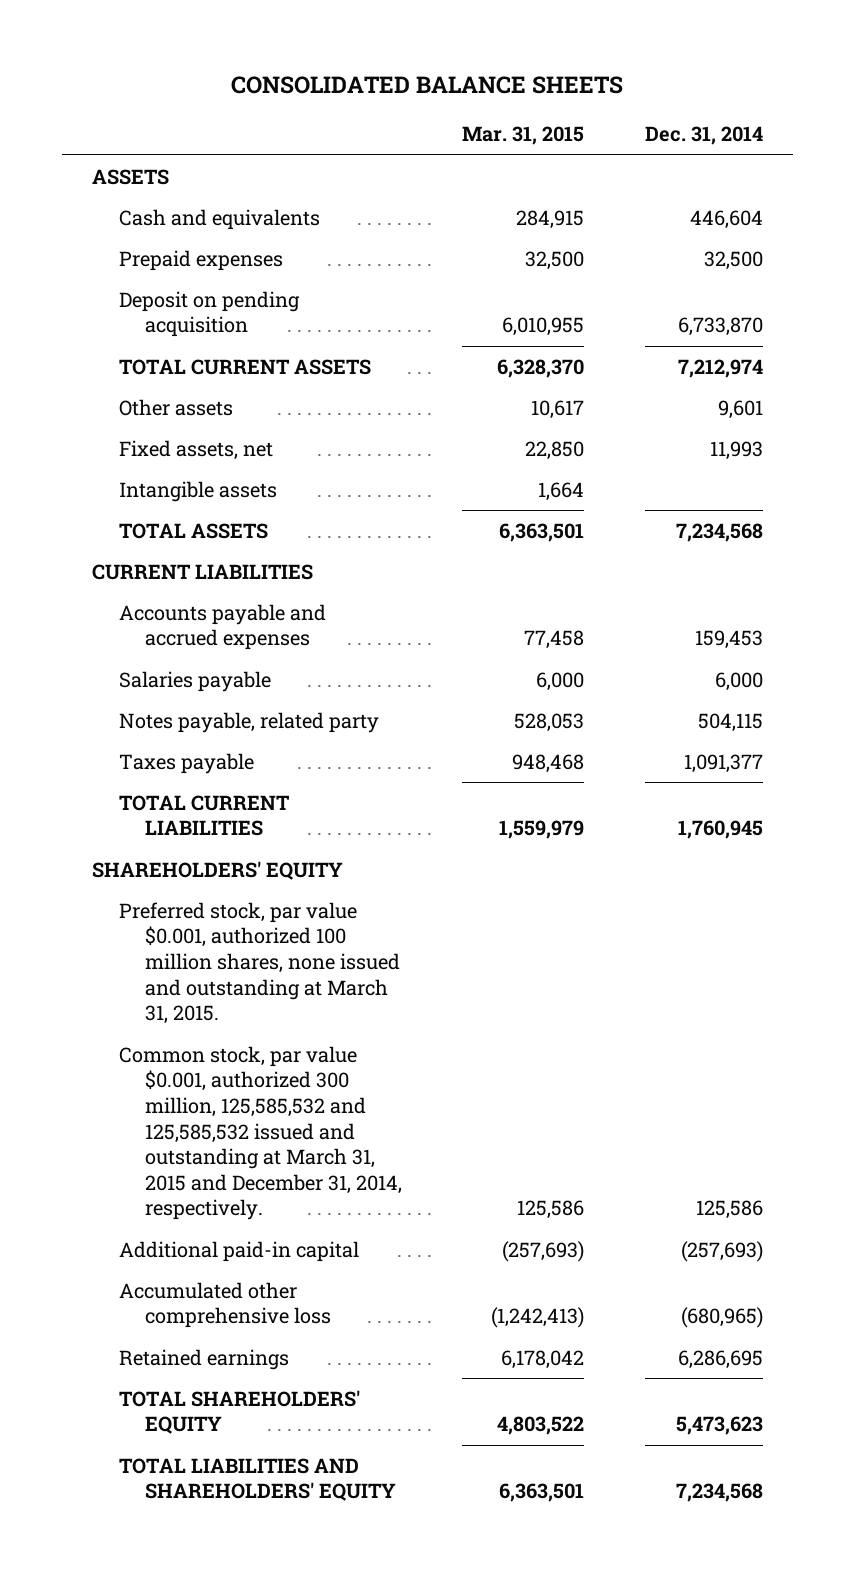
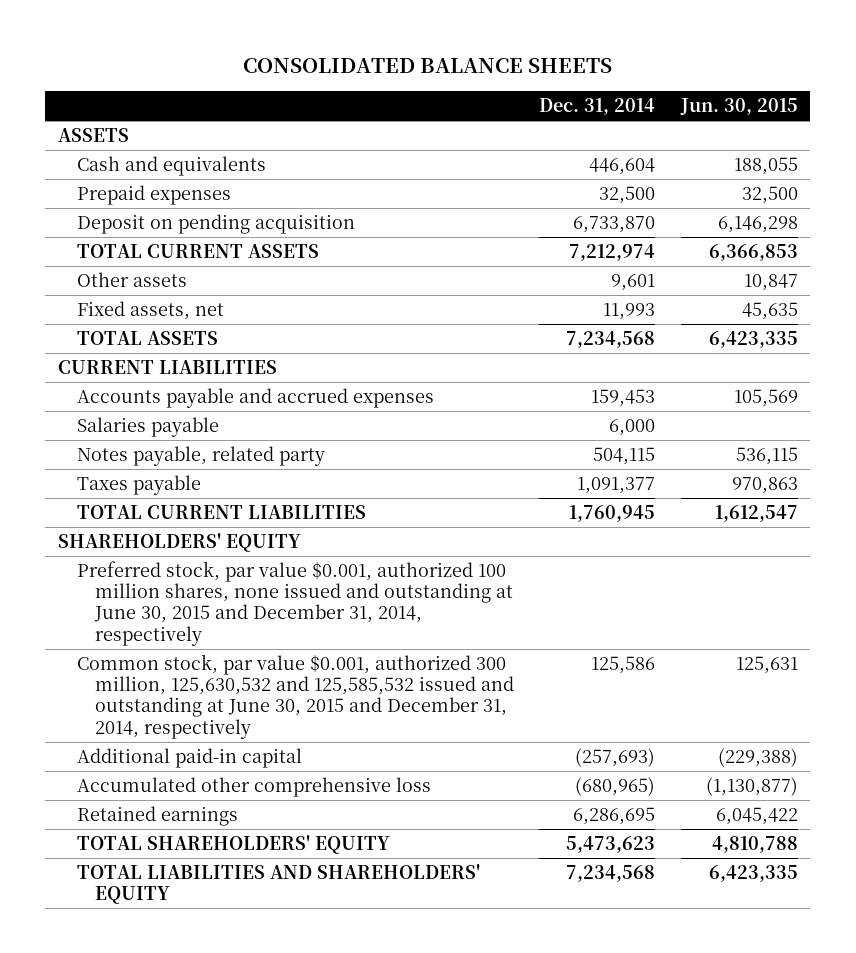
[462,126,585,146] Mar. 31, 2015 -> none
none -> [679,98,798,116] Jun. 30, 2015
[118,480,277,502] Intangible assets -> none
[118,901,401,1025] Preferred stock, par value $0.001, authorized 100 million shares, none issued and outstanding at March 31, 2015. -> [76,561,514,646] Preferred stock, par value $0.001, authorized 100 million shares, none issued and outstanding at June 30, 2015 and December 31, 2014, respectively
[118,1045,403,1221] Common stock, par value $0.001, authorized 300 million, 125,585,532 and 125,585,532 issued and outstanding at March 31, 2015 and December 31, 2014, respectively. -> [76,654,515,739] Common stock, par value $0.001, authorized 300 million, 125,630,532 and 125,585,532 issued and outstanding at June 30, 2015 and December 31, 2014, respectively

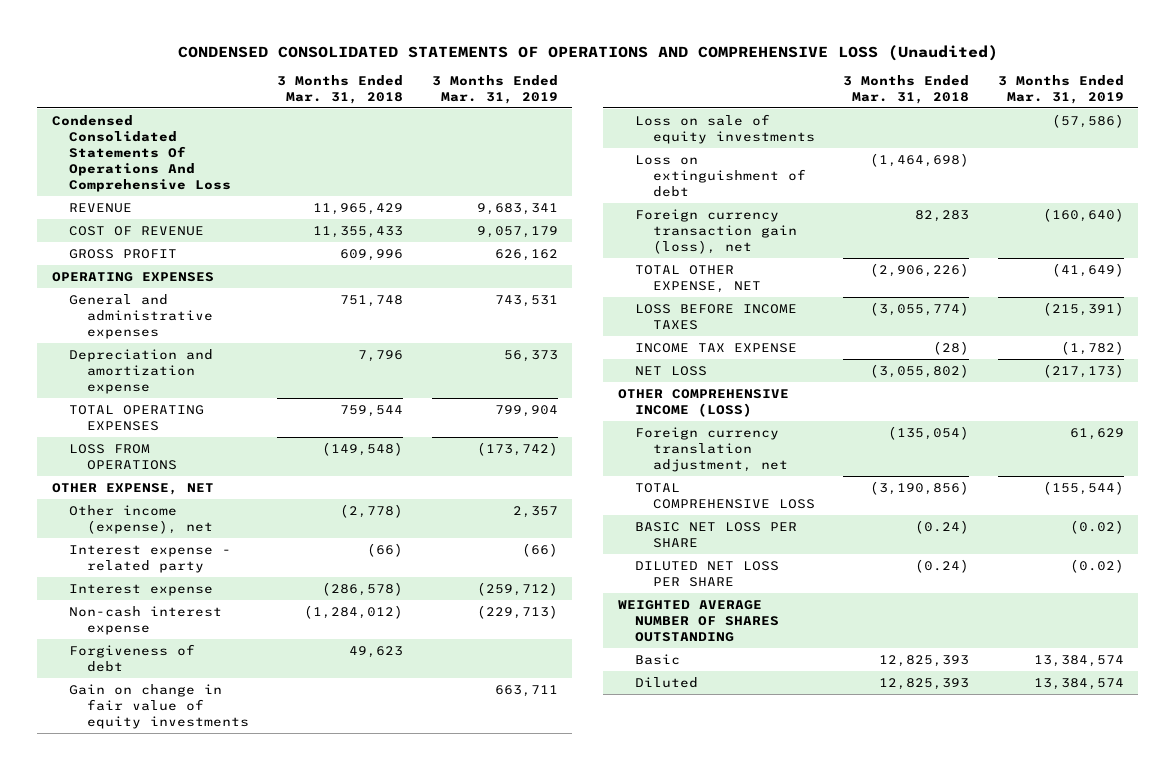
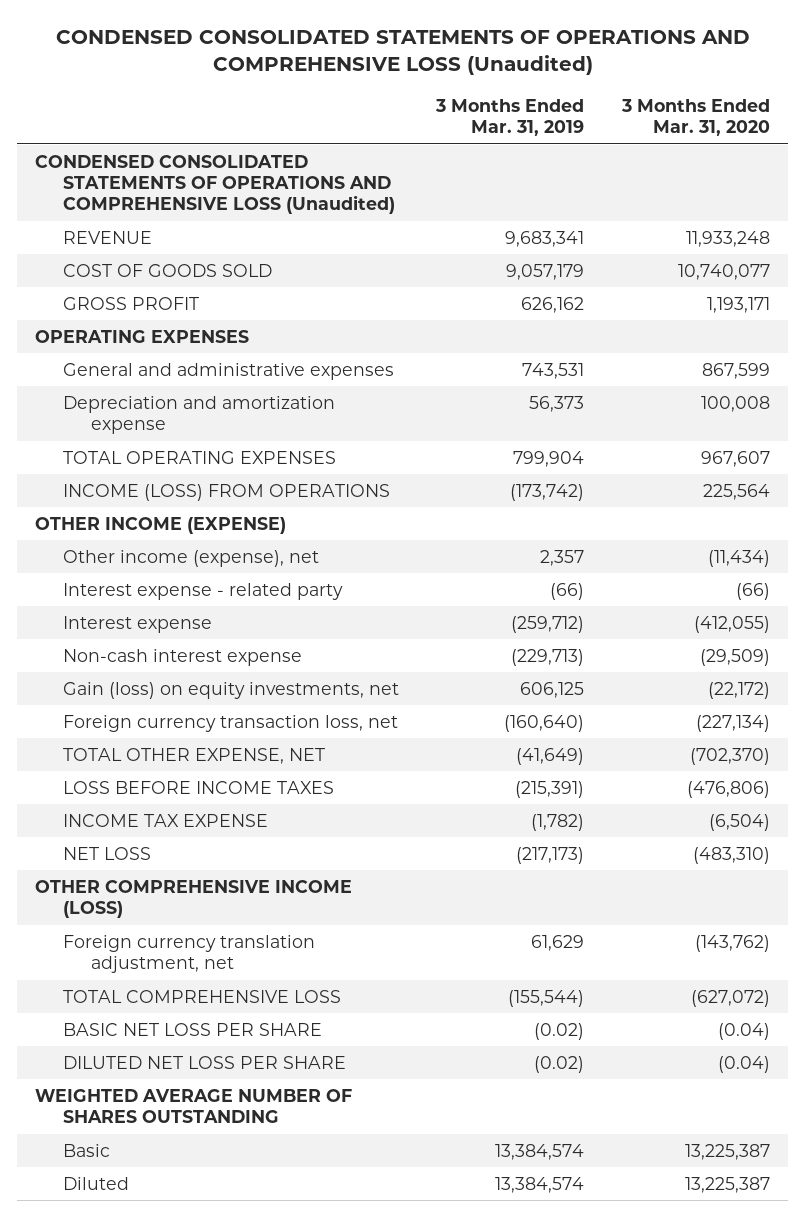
[277,75,404,105] 3 Months Ended Mar. 31, 2018 -> none
none -> [620,98,770,137] 3 Months Ended Mar. 31, 2020
[51,114,232,192] Condensed Consolidated Statements Of Operations And Comprehensive Loss -> [35,154,396,215] CONDENSED CONSOLIDATED STATEMENTS OF OPERATIONS AND COMPREHENSIVE LOSS (Unaudited)
[69,225,205,236] COST OF REVENUE -> [63,263,273,277] COST OF GOODS SOLD
[69,443,177,470] LOSS FROM OPERATIONS -> [63,483,391,501] INCOME (LOSS) FROM OPERATIONS
[51,482,214,495] OTHER EXPENSE, NET -> [35,516,287,534] OTHER INCOME (EXPENSE)
[69,643,196,672] Forgiveness of debt -> none
[69,683,249,729] Gain on change in fair value of equity investments -> none
[635,154,806,197] Loss on extinguishment of debt -> none
[635,113,815,144] Loss on sale of equity investments -> [63,681,400,699] Gain (loss) on equity investments, net
[1051,113,1124,128] (57,586) -> [520,681,585,698] 606,125
[635,208,797,254] Foreign currency transaction gain (loss), net -> [63,714,399,732] Foreign currency transaction loss, net

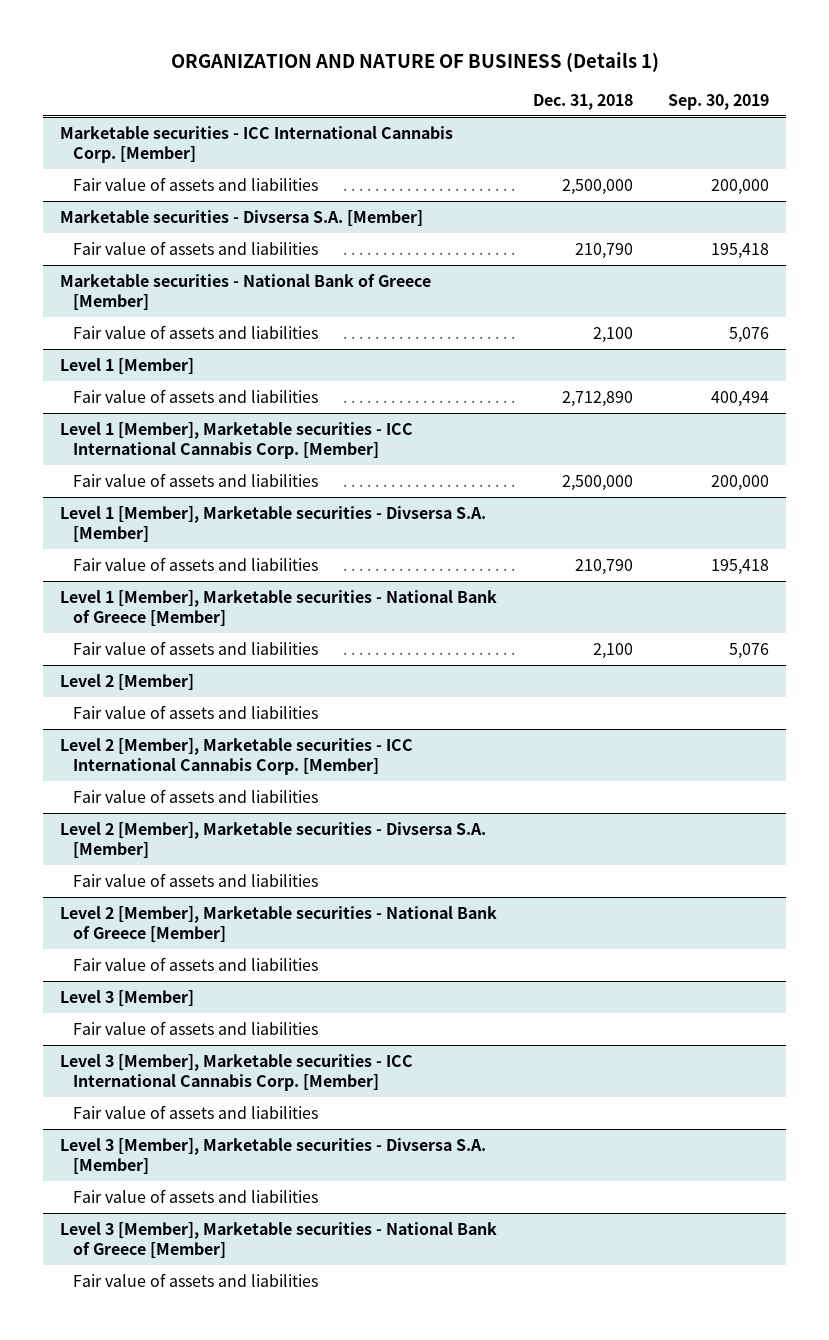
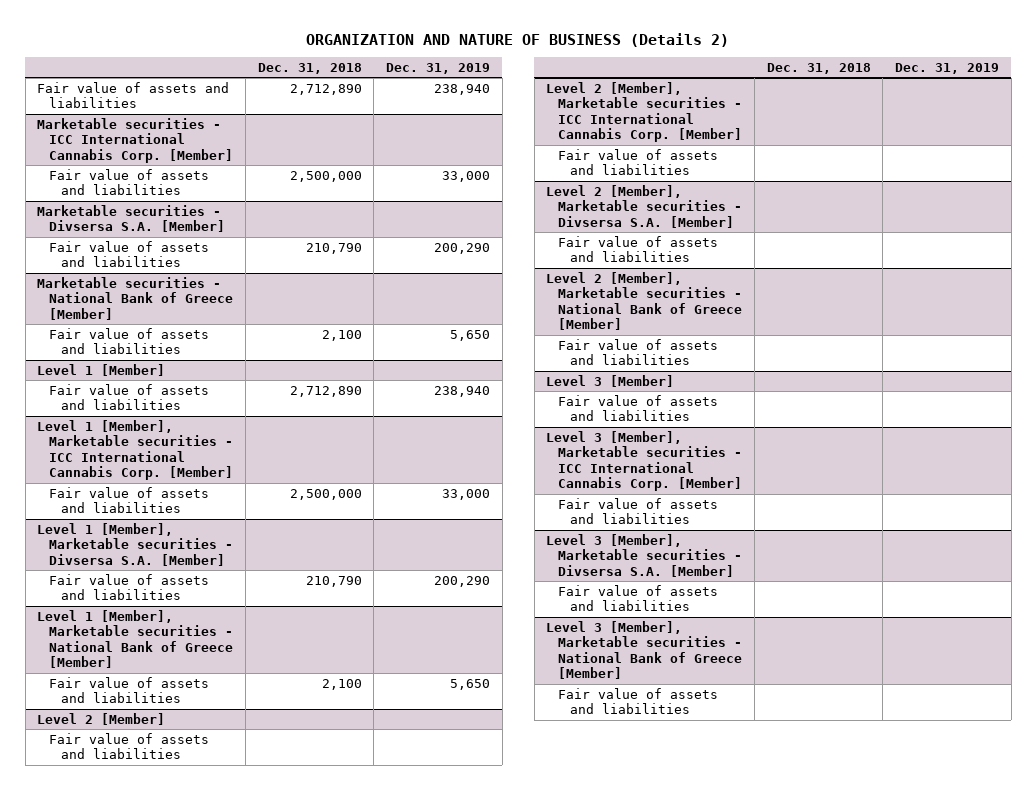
[170,51,659,72] ORGANIZATION AND NATURE OF BUSINESS (Details 1) -> [306,32,730,47] ORGANIZATION AND NATURE OF BUSINESS (Details 2)
[667,93,769,110] Sep. 30, 2019 -> none
none -> [386,63,491,75] Dec. 31, 2019
none -> [37,81,230,109] Fair value of assets and liabilities

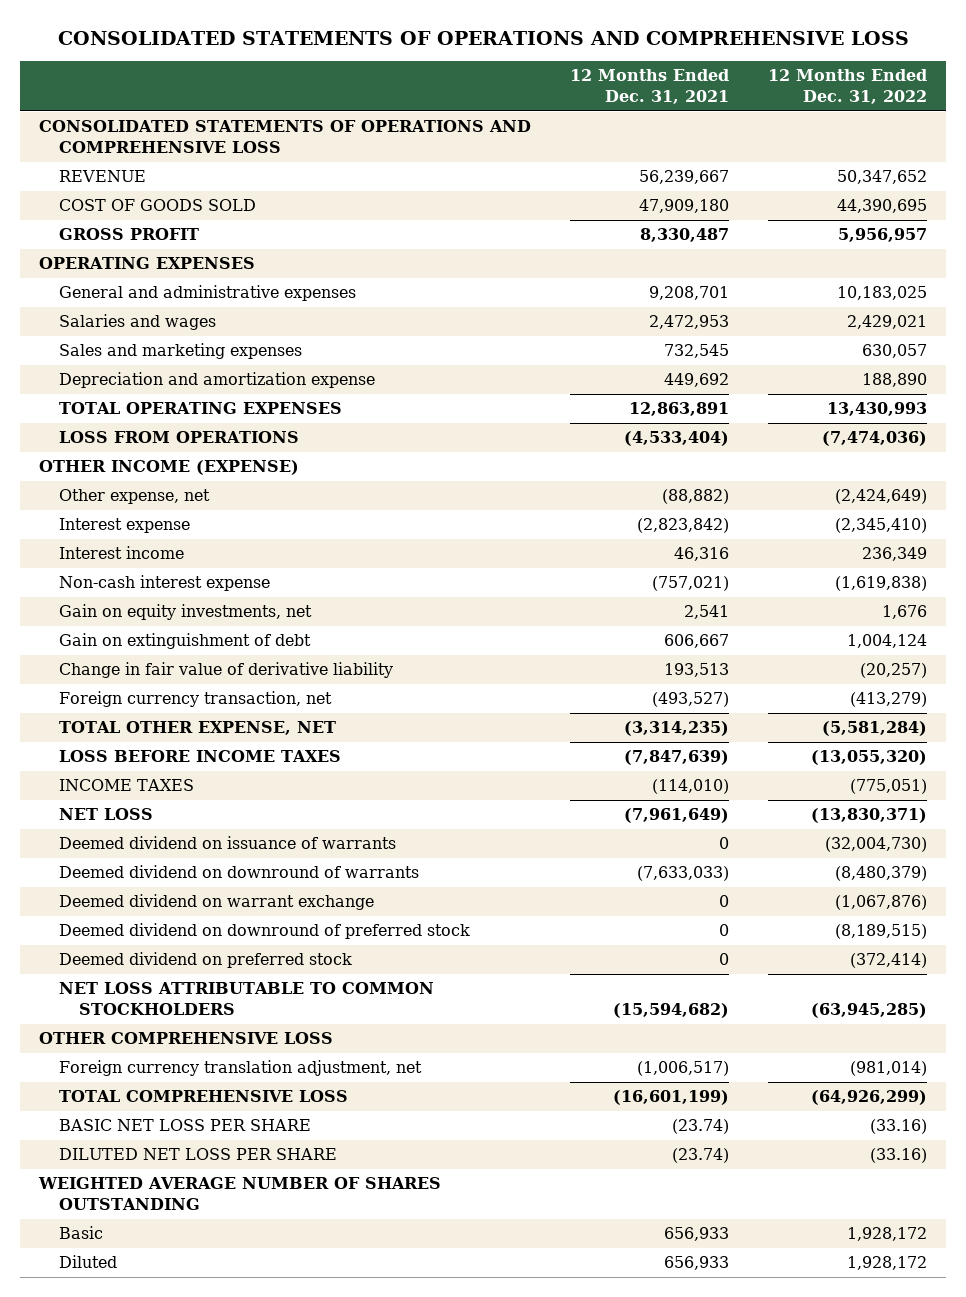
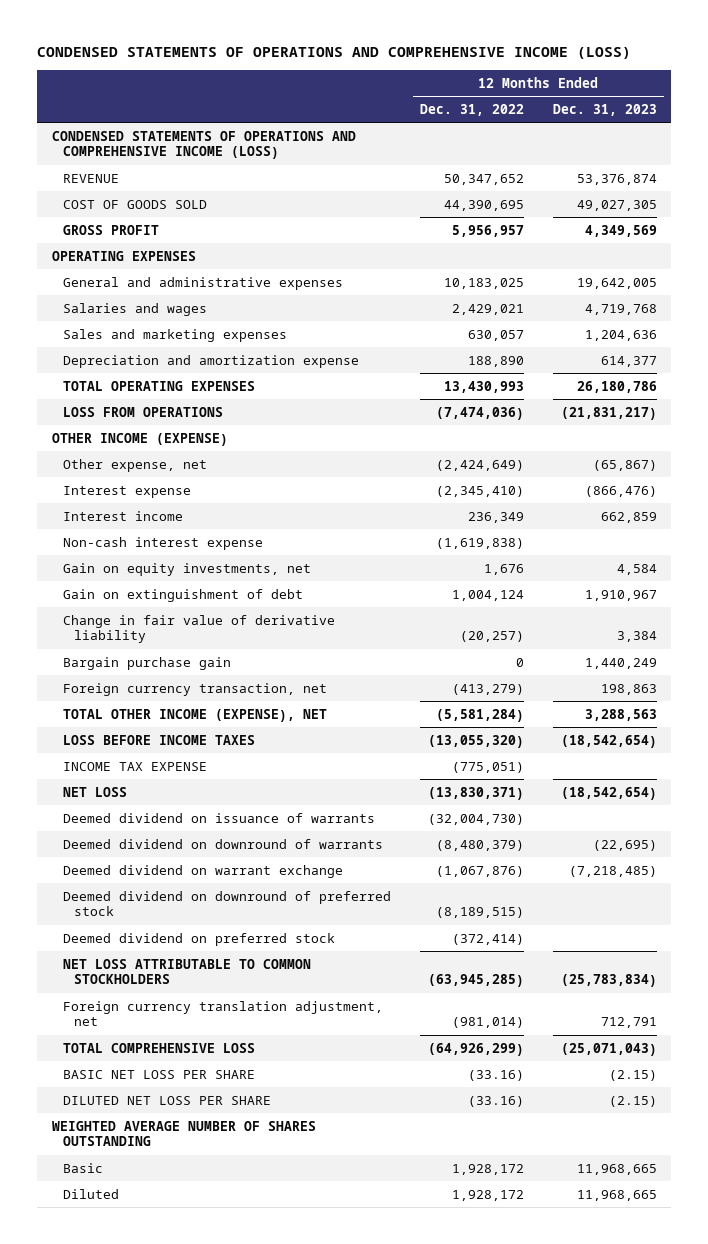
[57,30,909,45] CONSOLIDATED STATEMENTS OF OPERATIONS AND COMPREHENSIVE LOSS -> [37,47,632,60] CONDENSED STATEMENTS OF OPERATIONS AND COMPREHENSIVE INCOME (LOSS)
[569,69,729,105] 12 Months Ended Dec. 31, 2021 -> none
none -> [552,103,657,116] Dec. 31, 2023
[38,120,531,154] CONSOLIDATED STATEMENTS OF OPERATIONS AND COMPREHENSIVE LOSS -> [51,130,356,160] CONDENSED STATEMENTS OF OPERATIONS AND COMPREHENSIVE INCOME (LOSS)
none -> [62,656,231,670] Bargain purchase gain
[59,721,337,736] TOTAL OTHER EXPENSE, NET -> [62,708,327,722] TOTAL OTHER INCOME (EXPENSE), NET
[59,779,195,792] INCOME TAXES -> [62,761,207,771] INCOME TAX EXPENSE
[38,1032,333,1045] OTHER COMPREHENSIVE LOSS -> none

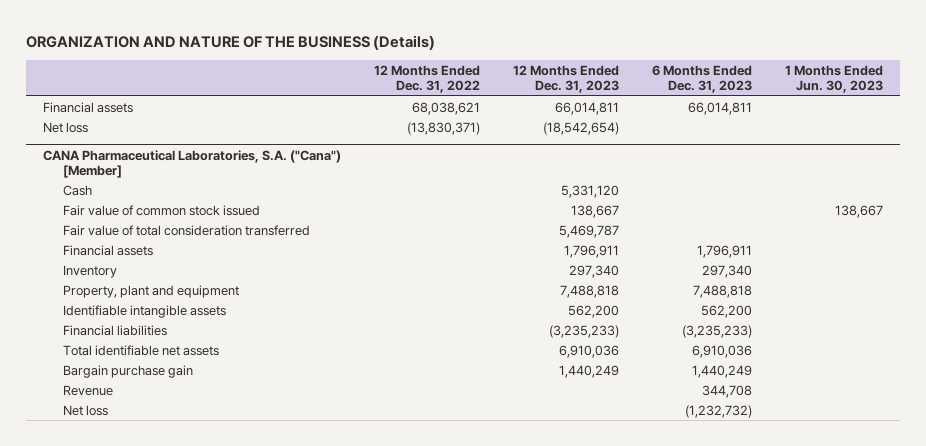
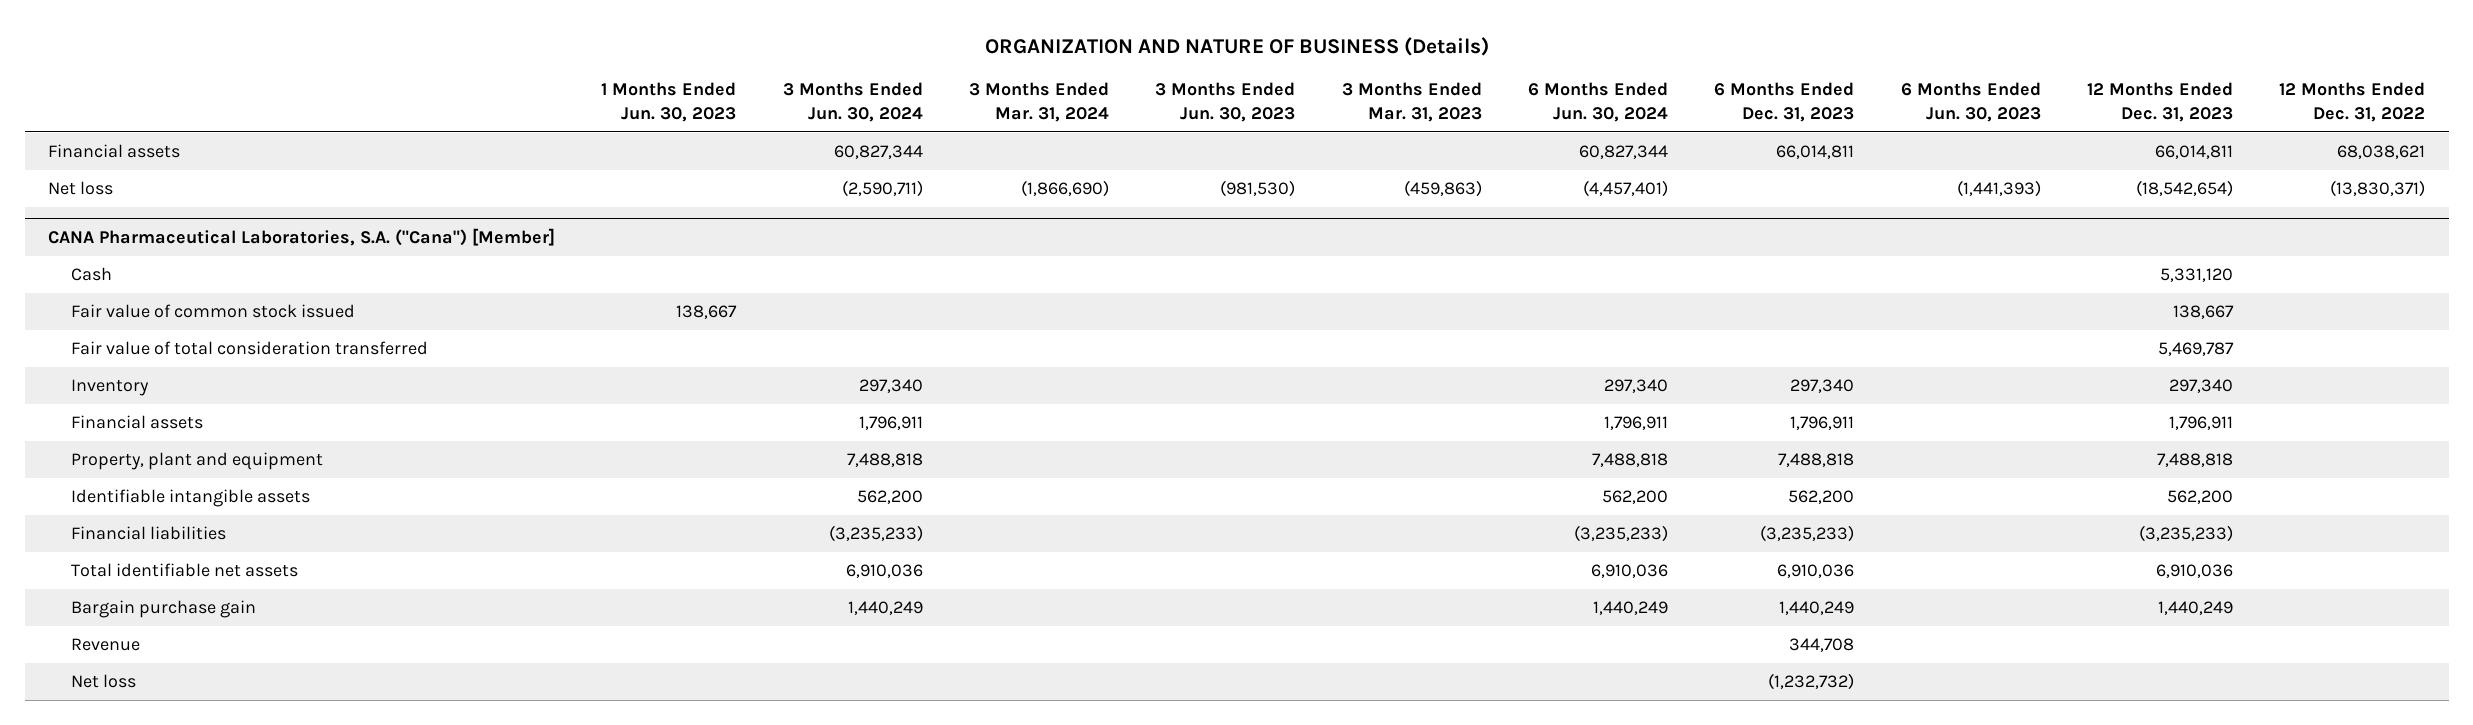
[26,34,436,50] ORGANIZATION AND NATURE OF THE BUSINESS (Details) -> [984,36,1489,56] ORGANIZATION AND NATURE OF BUSINESS (Details)
none -> [782,82,923,122] 3 Months Ended Jun. 30, 2024
none -> [968,82,1109,122] 3 Months Ended Mar. 31, 2024
none -> [1155,82,1296,122] 3 Months Ended Jun. 30, 2023
none -> [1341,82,1482,122] 3 Months Ended Mar. 31, 2023
none -> [1527,82,1668,122] 6 Months Ended Jun. 30, 2024
none -> [1900,82,2041,122] 6 Months Ended Jun. 30, 2023
[63,244,154,256] Financial assets -> [70,415,203,430] Financial assets

